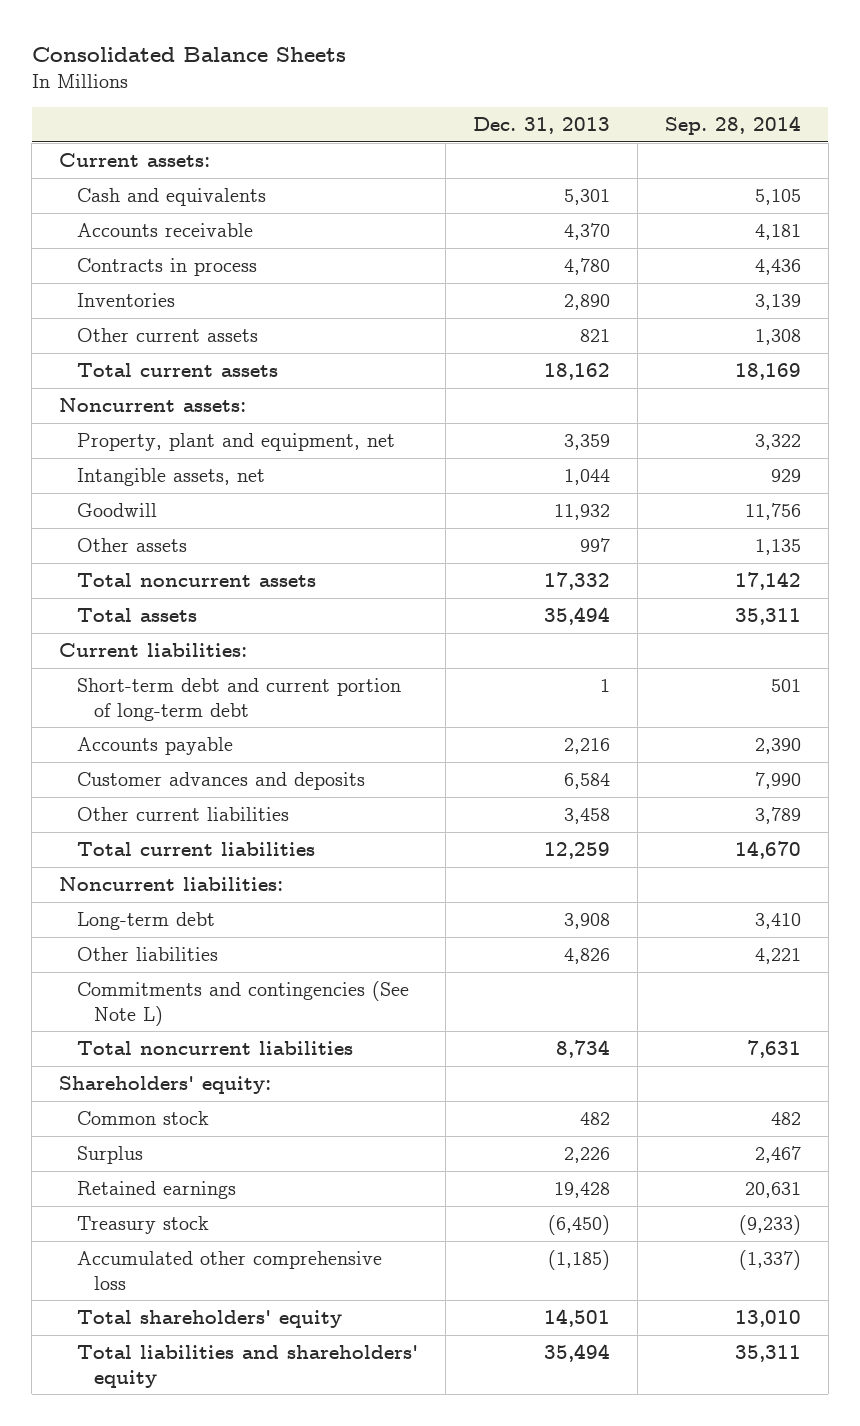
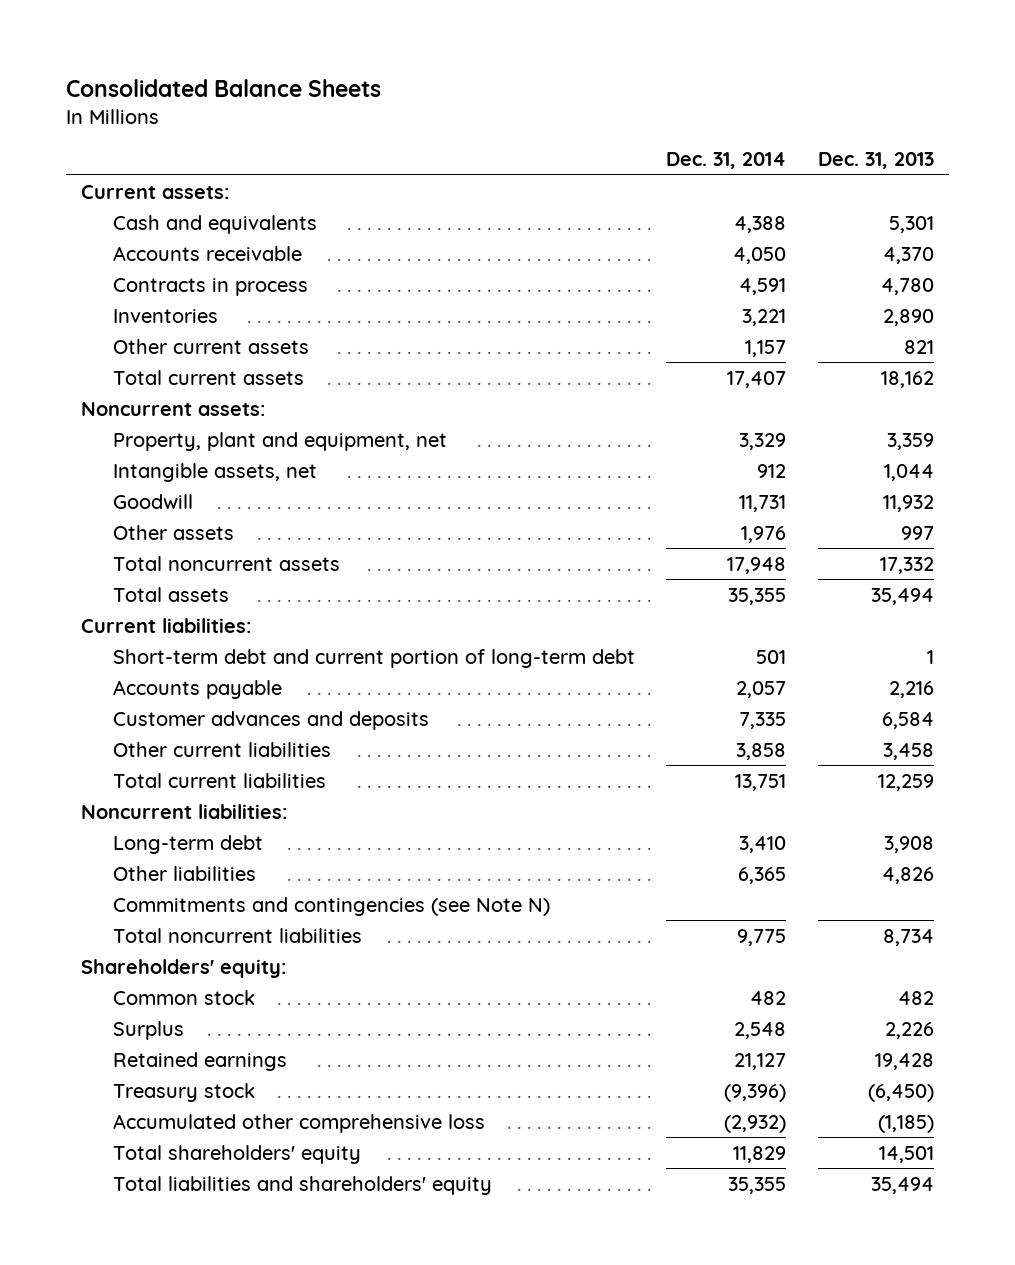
[664,116,801,136] Sep. 28, 2014 -> none
none -> [666,152,787,170] Dec. 31, 2014
[76,980,409,1026] Commitments and contingencies (See Note L) -> [112,896,550,916] Commitments and contingencies (see Note N)

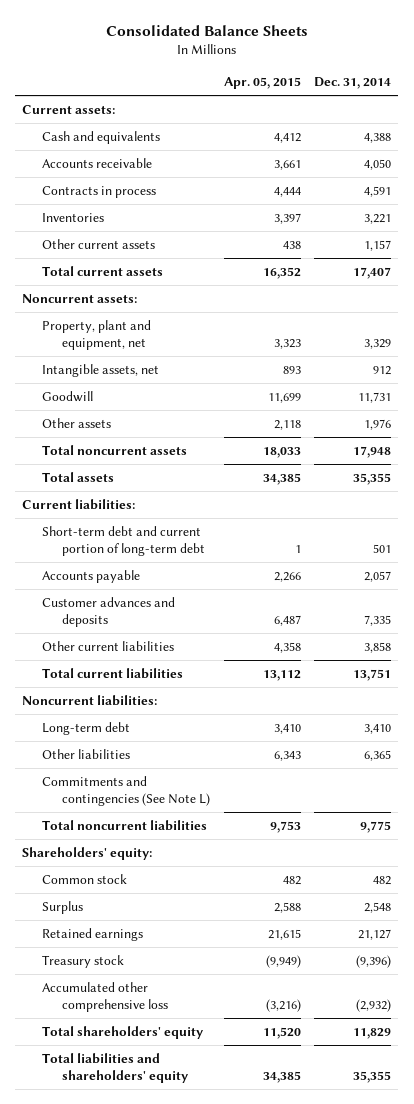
[817,152,934,170] Dec. 31, 2013 -> none
none -> [223,76,301,89] Apr. 05, 2015
[112,896,550,916] Commitments and contingencies (see Note N) -> [42,775,210,806] Commitments and contingencies (See Note L)

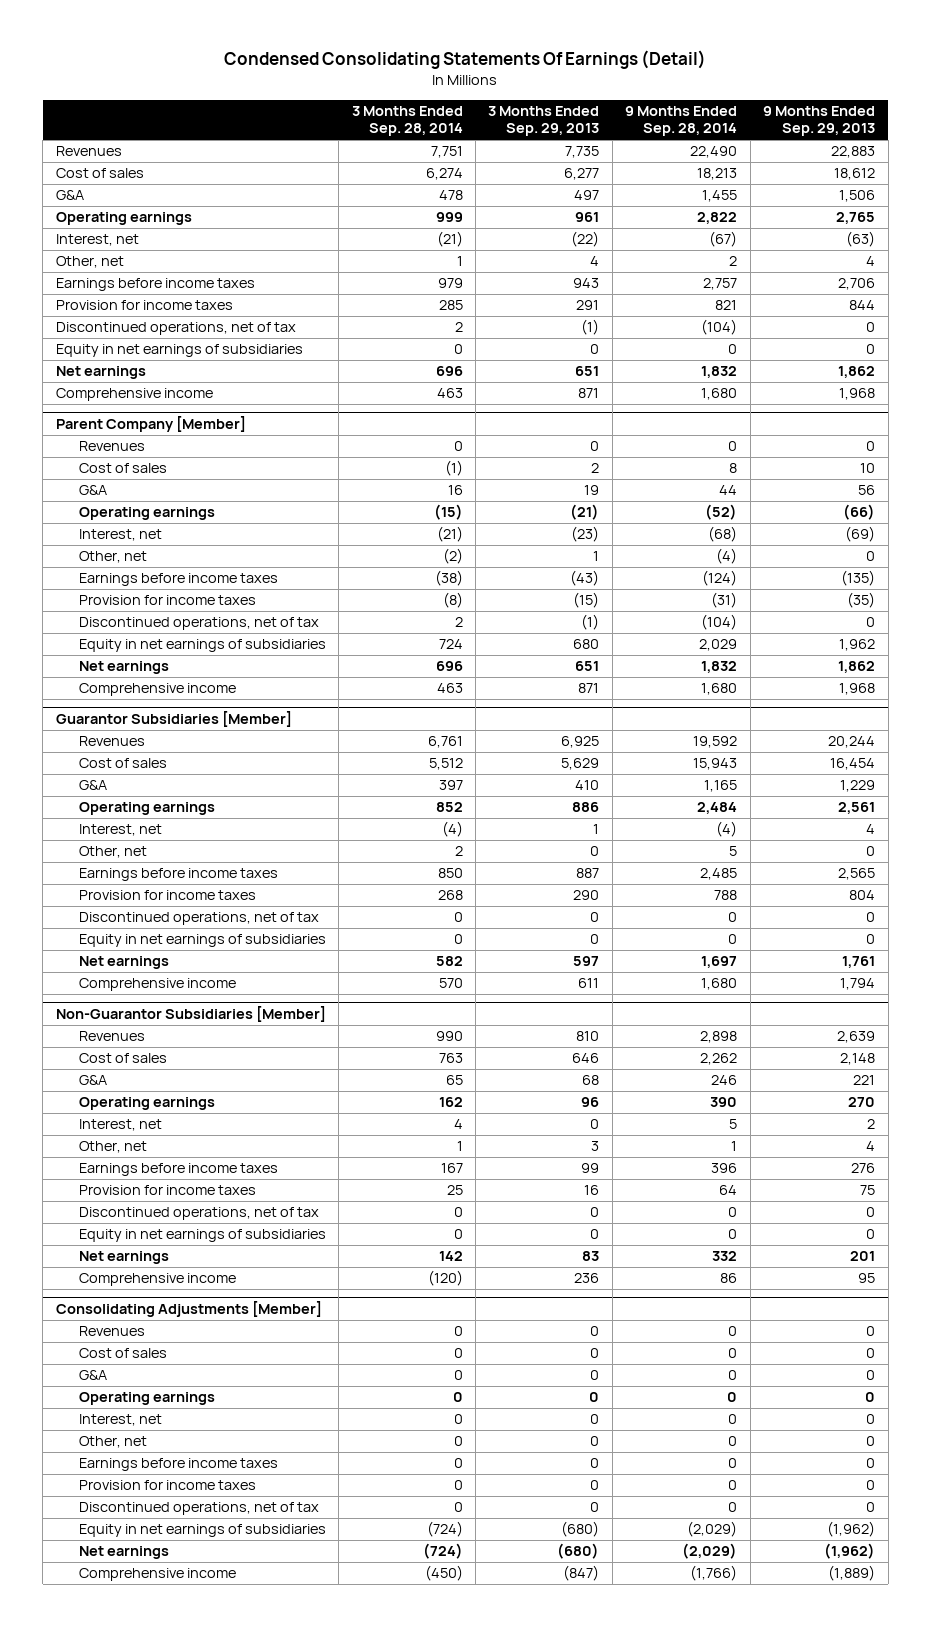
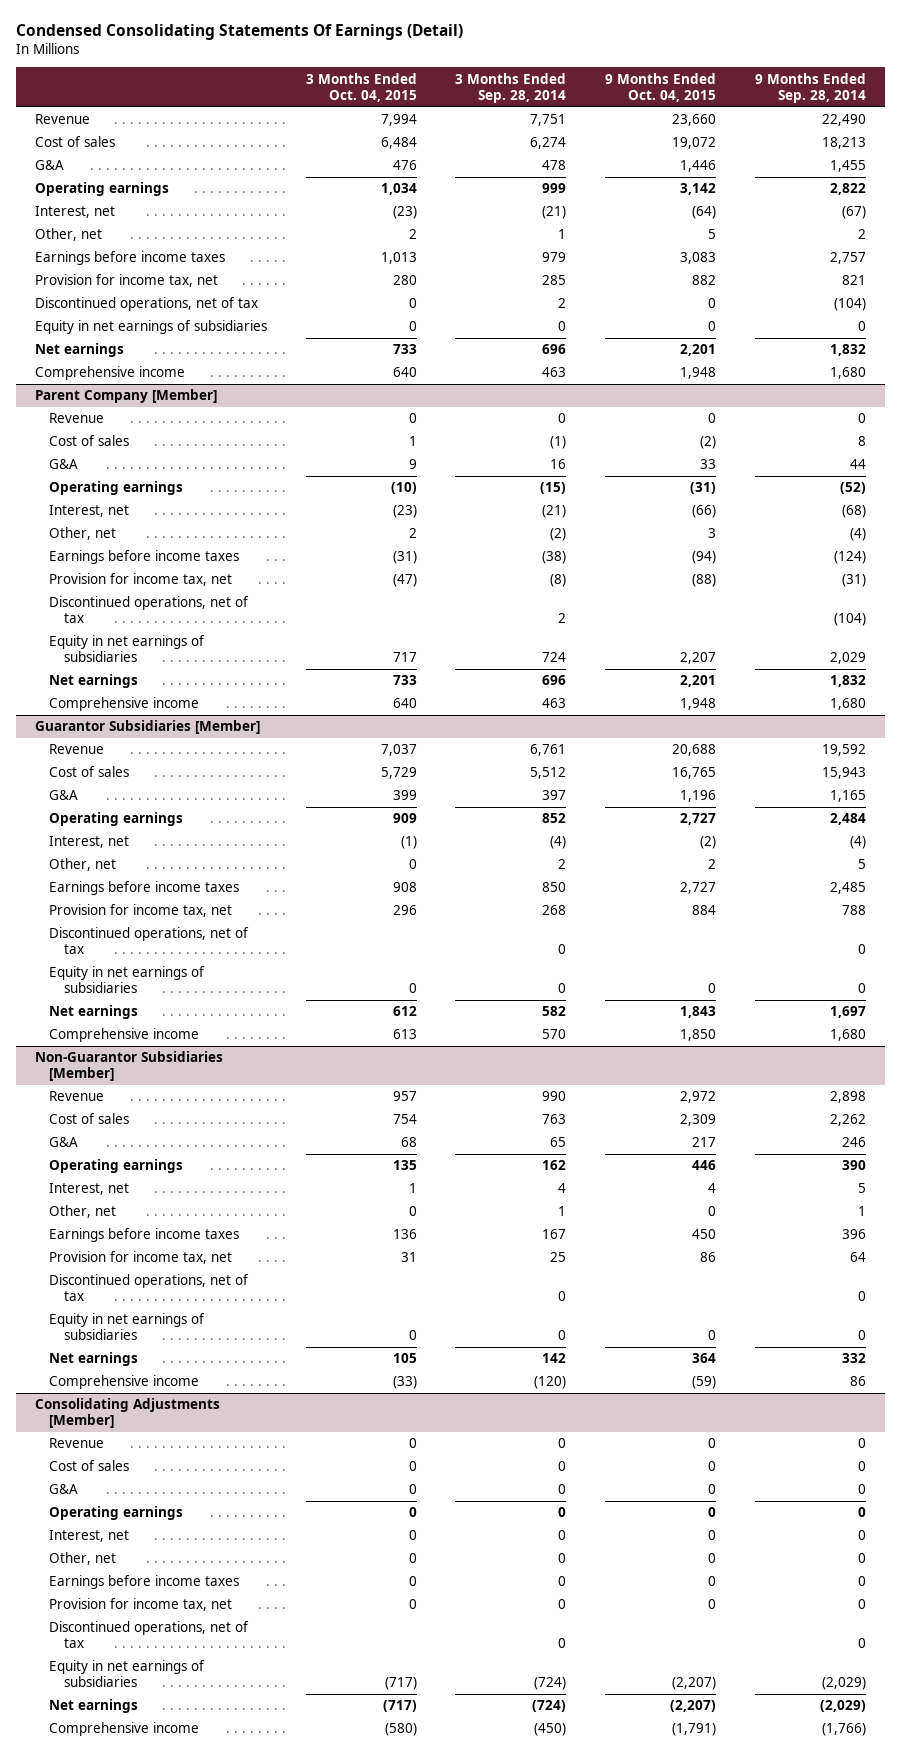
[488,106,600,137] 3 Months Ended Sep. 29, 2013 -> none
[763,106,876,137] 9 Months Ended Sep. 29, 2013 -> none
none -> [305,72,417,102] 3 Months Ended Oct. 04, 2015
none -> [605,72,717,102] 9 Months Ended Oct. 04, 2015
[55,146,122,157] Revenues -> [34,114,90,125] Revenue
[55,300,233,311] Provision for income taxes -> [34,274,218,288] Provision for income tax, net
[78,441,145,452] Revenues -> [49,413,105,424] Revenue
[78,595,256,606] Provision for income taxes -> [49,573,233,587] Provision for income tax, net
[78,736,145,747] Revenues -> [49,744,105,755] Revenue
[78,890,256,901] Provision for income taxes -> [49,904,233,918] Provision for income tax, net
[78,1031,145,1042] Revenues -> [49,1091,105,1102] Revenue
[78,1185,256,1196] Provision for income taxes -> [49,1251,233,1265] Provision for income tax, net
[78,1326,145,1337] Revenues -> [49,1438,105,1449] Revenue
[78,1480,256,1491] Provision for income taxes -> [49,1598,233,1612] Provision for income tax, net

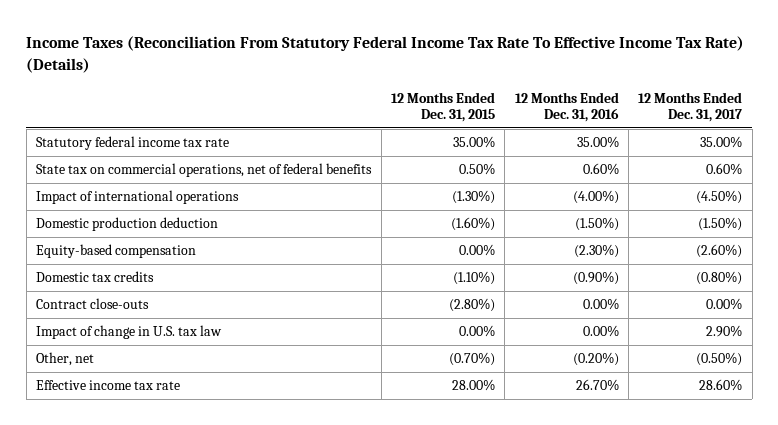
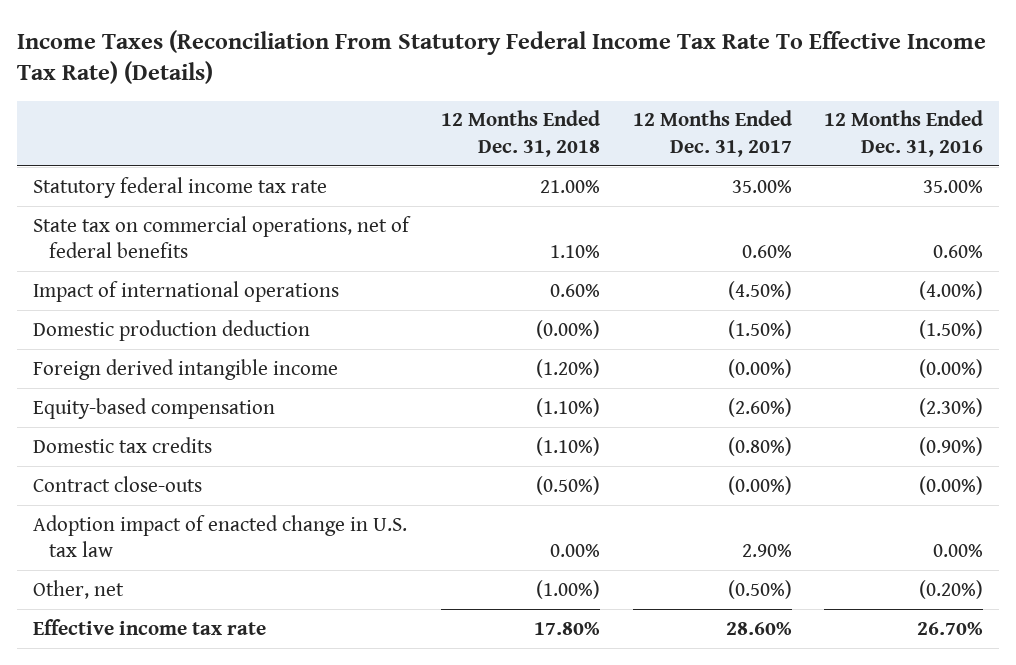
[390,91,495,123] 12 Months Ended Dec. 31, 2015 -> none
none -> [441,110,601,157] 12 Months Ended Dec. 31, 2018
none -> [33,358,339,380] Foreign derived intangible income
[582,298,619,311] 0.00% -> [918,475,983,495] (0.00%)
[706,298,743,311] 0.00% -> [727,475,792,495] (0.00%)
[36,325,223,340] Impact of change in U.S. tax law -> [33,514,408,558] Adoption impact of enacted change in U.S. tax law

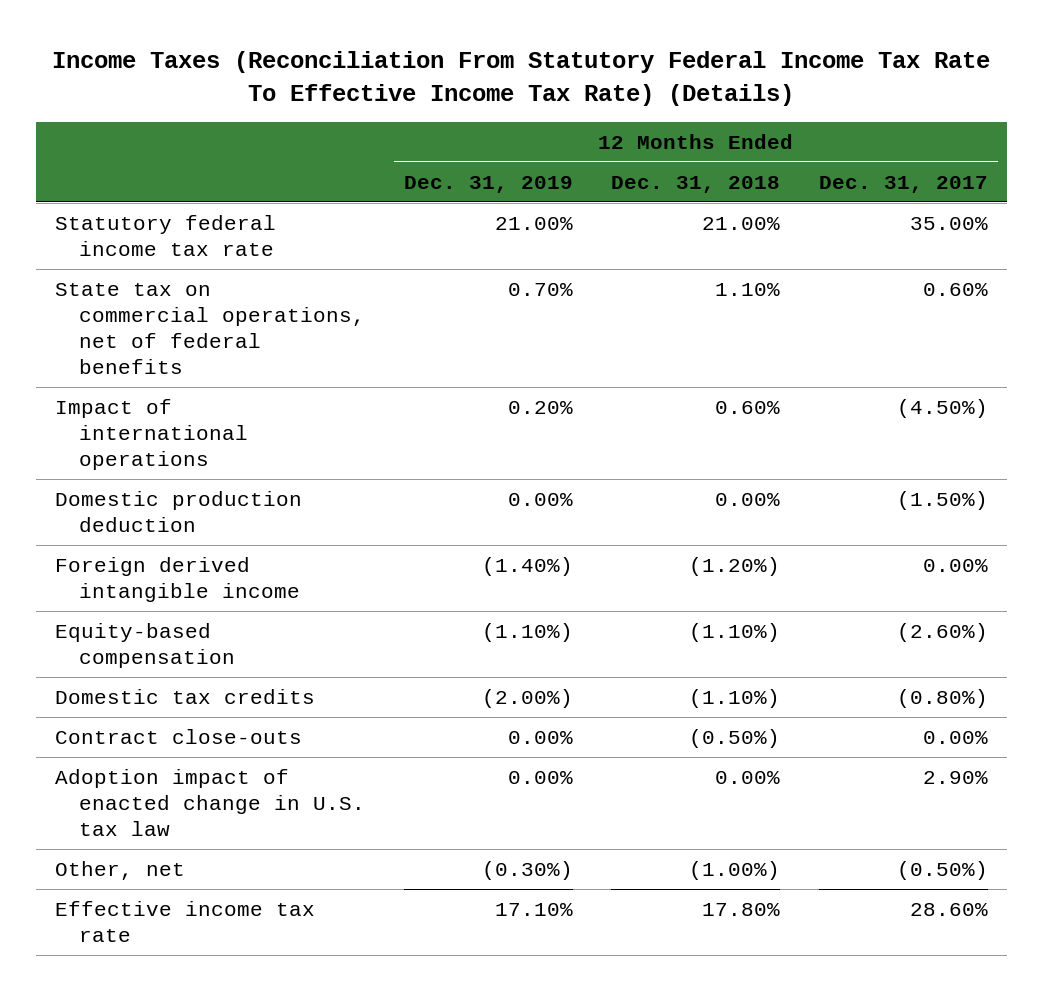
[823,110,983,157] 12 Months Ended Dec. 31, 2016 -> none
none -> [403,175,573,193] Dec. 31, 2019
[536,319,601,339] (0.00%) -> [715,492,781,506] 0.00%
[727,358,792,378] (0.00%) -> [923,558,989,572] 0.00%
[727,475,792,495] (0.00%) -> [923,730,989,744] 0.00%

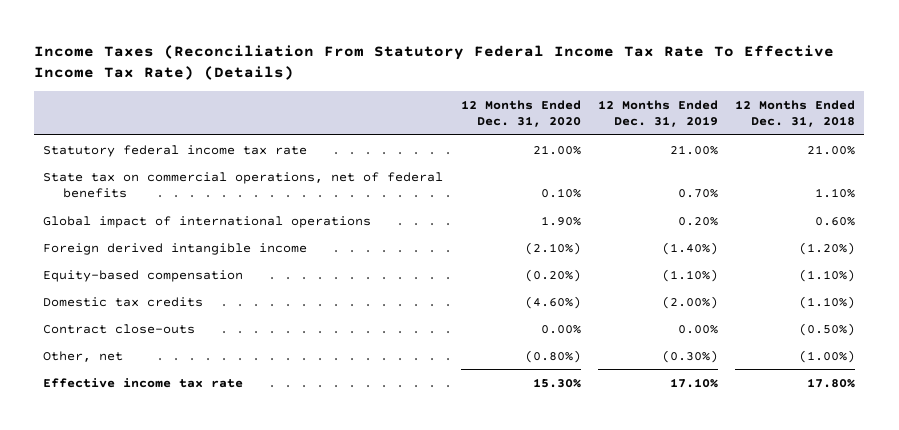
[819,175,989,193] Dec. 31, 2017 -> none
none -> [460,99,581,128] 12 Months Ended Dec. 31, 2020
[54,490,302,532] Domestic production deduction -> none
[54,398,248,470] Impact of international operations -> [43,215,372,228] Global impact of international operations
[54,768,365,836] Adoption impact of enacted change in U.S. tax law -> none

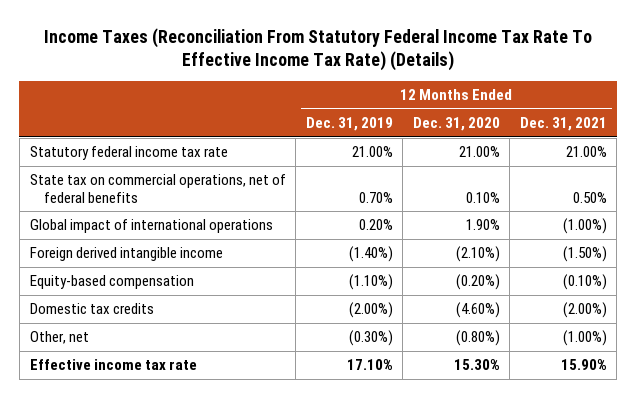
[735,99,856,128] 12 Months Ended Dec. 31, 2018 -> none
none -> [519,117,607,132] Dec. 31, 2021
[43,323,196,334] Contract close-outs -> none

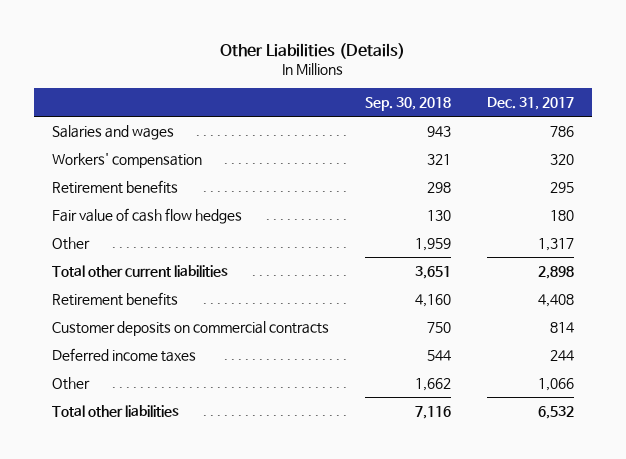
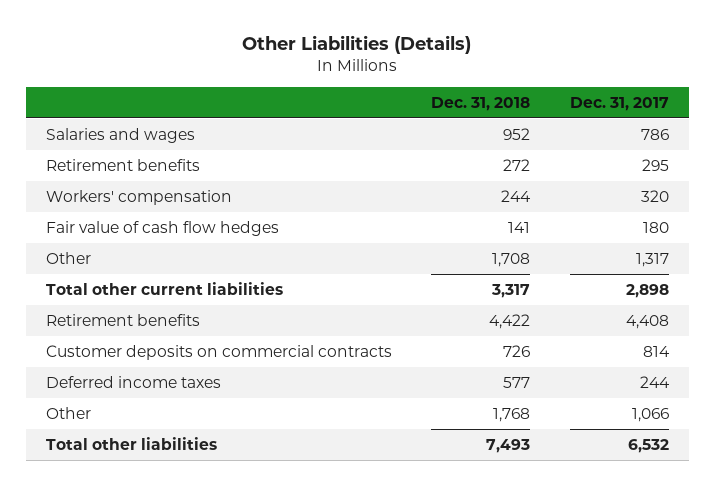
[365,97,452,112] Sep. 30, 2018 -> none
none -> [431,96,531,111] Dec. 31, 2018
[51,152,202,168] Workers' compensation -> [45,189,232,205] Workers' compensation

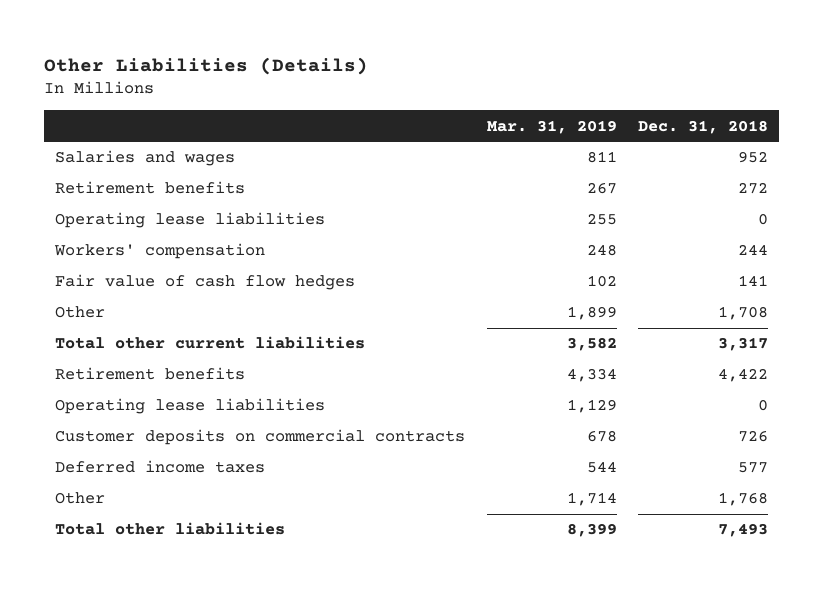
[569,96,669,111] Dec. 31, 2017 -> none
none -> [486,119,617,134] Mar. 31, 2019
none -> [55,212,326,229] Operating lease liabilities
none -> [55,398,326,415] Operating lease liabilities

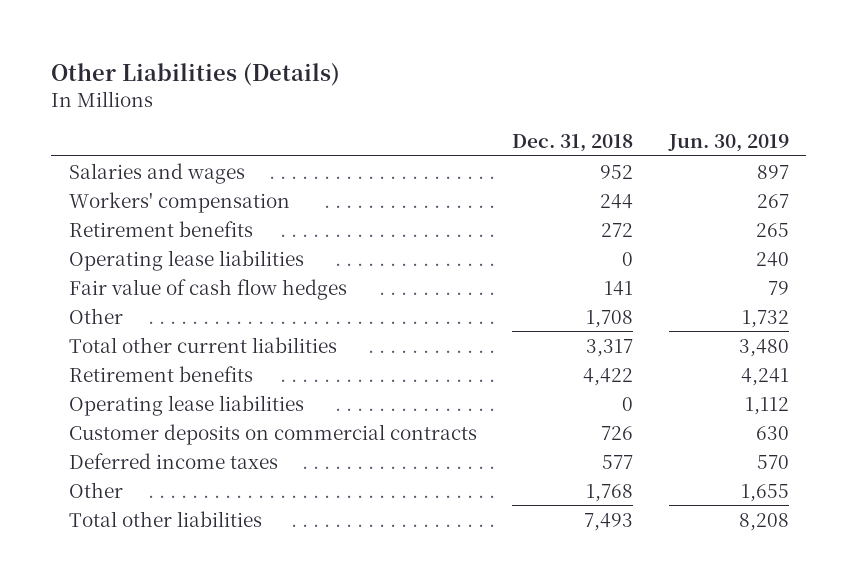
[486,119,617,134] Mar. 31, 2019 -> none
none -> [667,134,789,153] Jun. 30, 2019
[54,243,266,260] Workers' compensation -> [69,191,291,213] Workers' compensation

